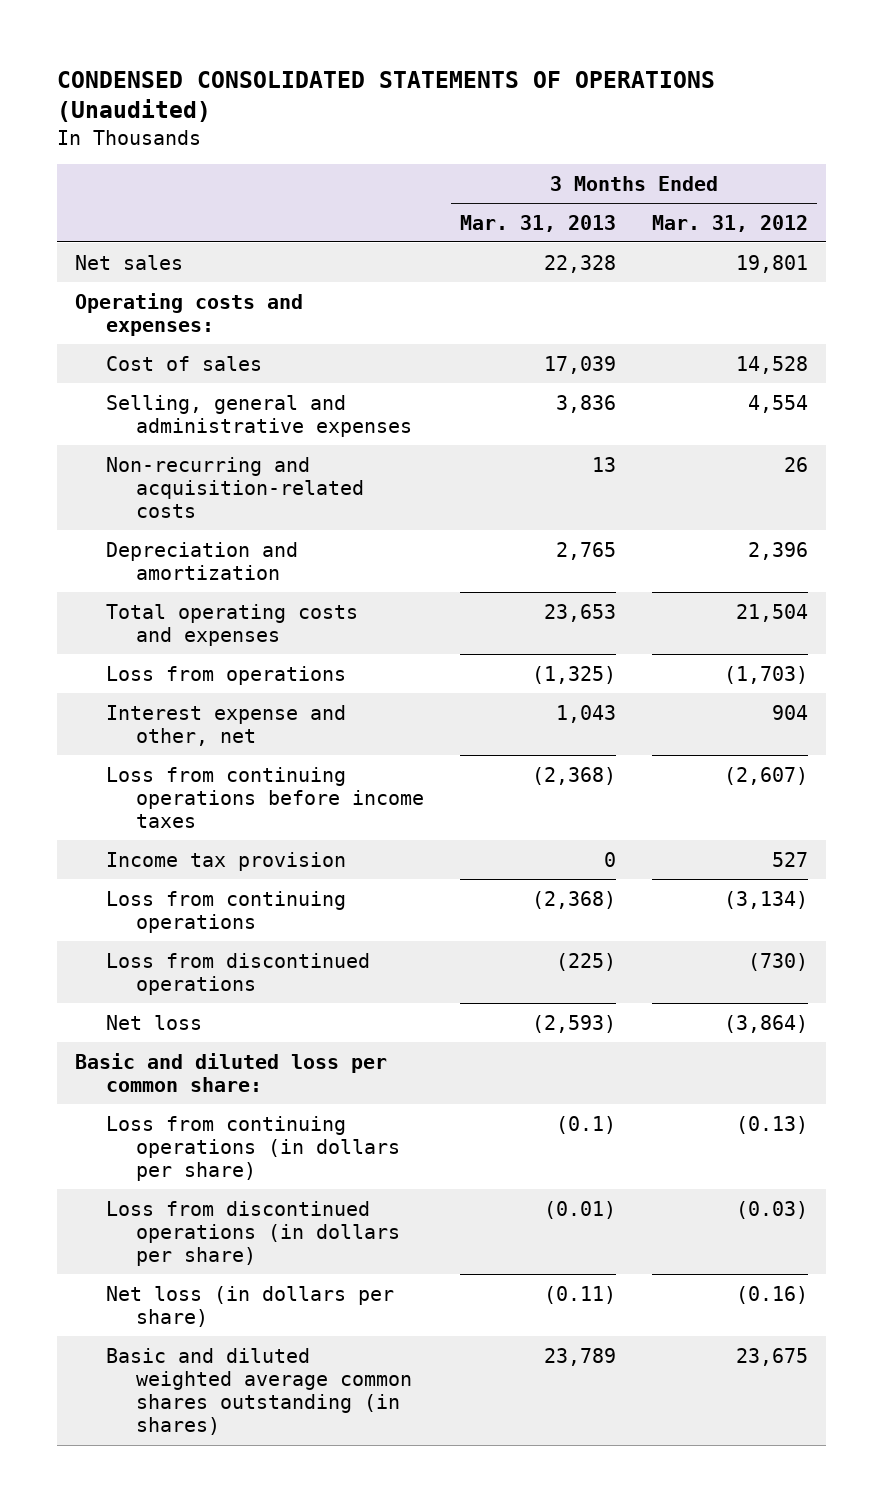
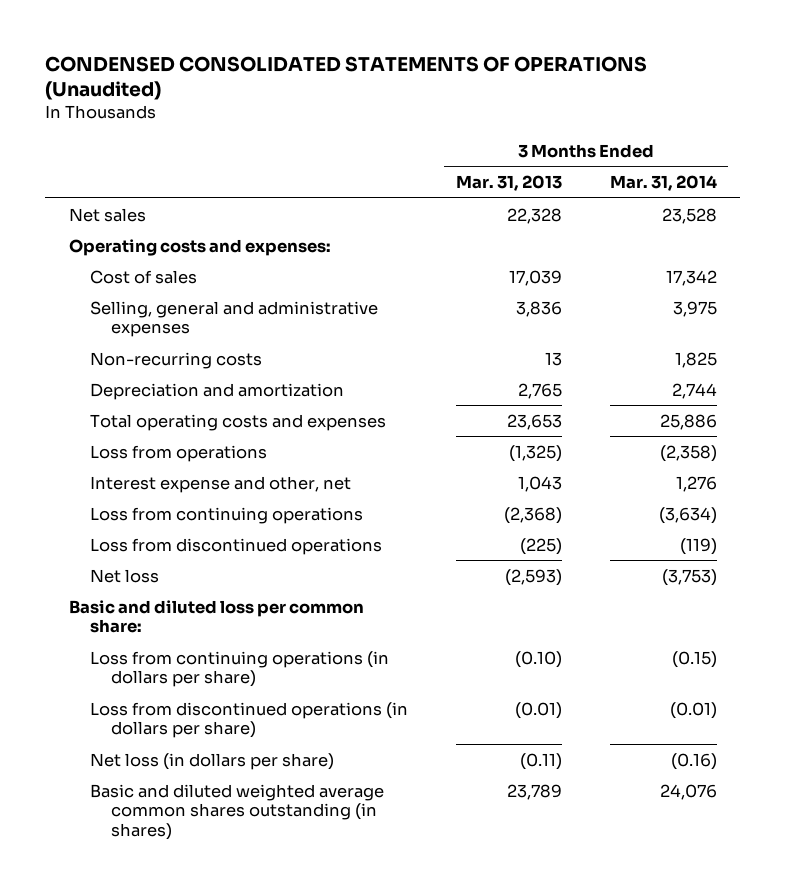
[651,214,808,232] Mar. 31, 2012 -> none
none -> [609,174,717,191] Mar. 31, 2014
[105,456,364,519] Non-recurring and acquisition-related costs -> [90,351,263,369] Non-recurring costs
[105,766,424,829] Loss from continuing operations before income taxes -> none
[105,851,346,871] Income tax provision -> none
[555,1115,616,1134] (0.1) -> [514,650,562,668] (0.10)

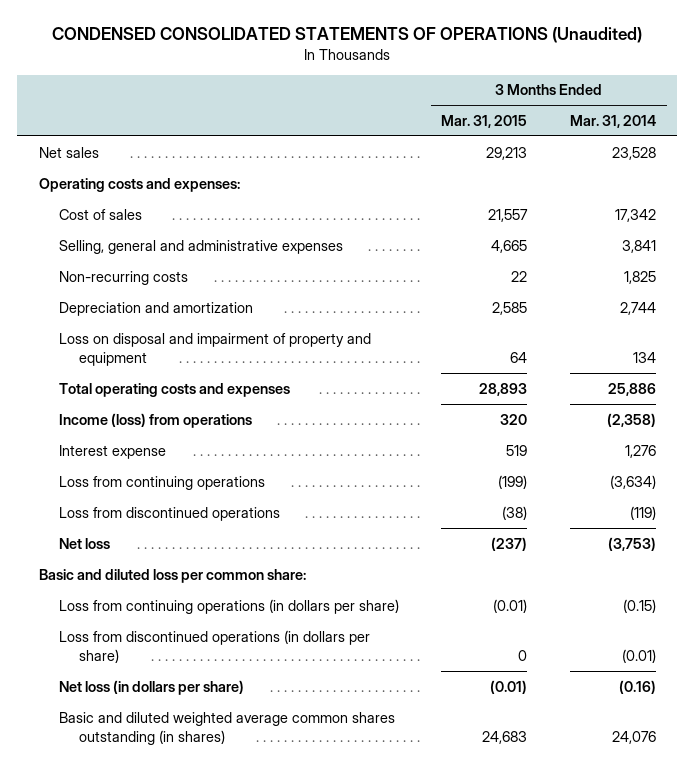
[455,174,562,191] Mar. 31, 2013 -> none
none -> [441,114,528,128] Mar. 31, 2015
[672,300,717,317] 3,975 -> [622,239,657,253] 3,841
none -> [58,332,371,366] Loss on disposal and impairment of property and equipment
[90,444,268,462] Loss from operations -> [58,412,252,428] Income (loss) from operations
[90,475,352,493] Interest expense and other, net -> [58,444,166,459] Interest expense

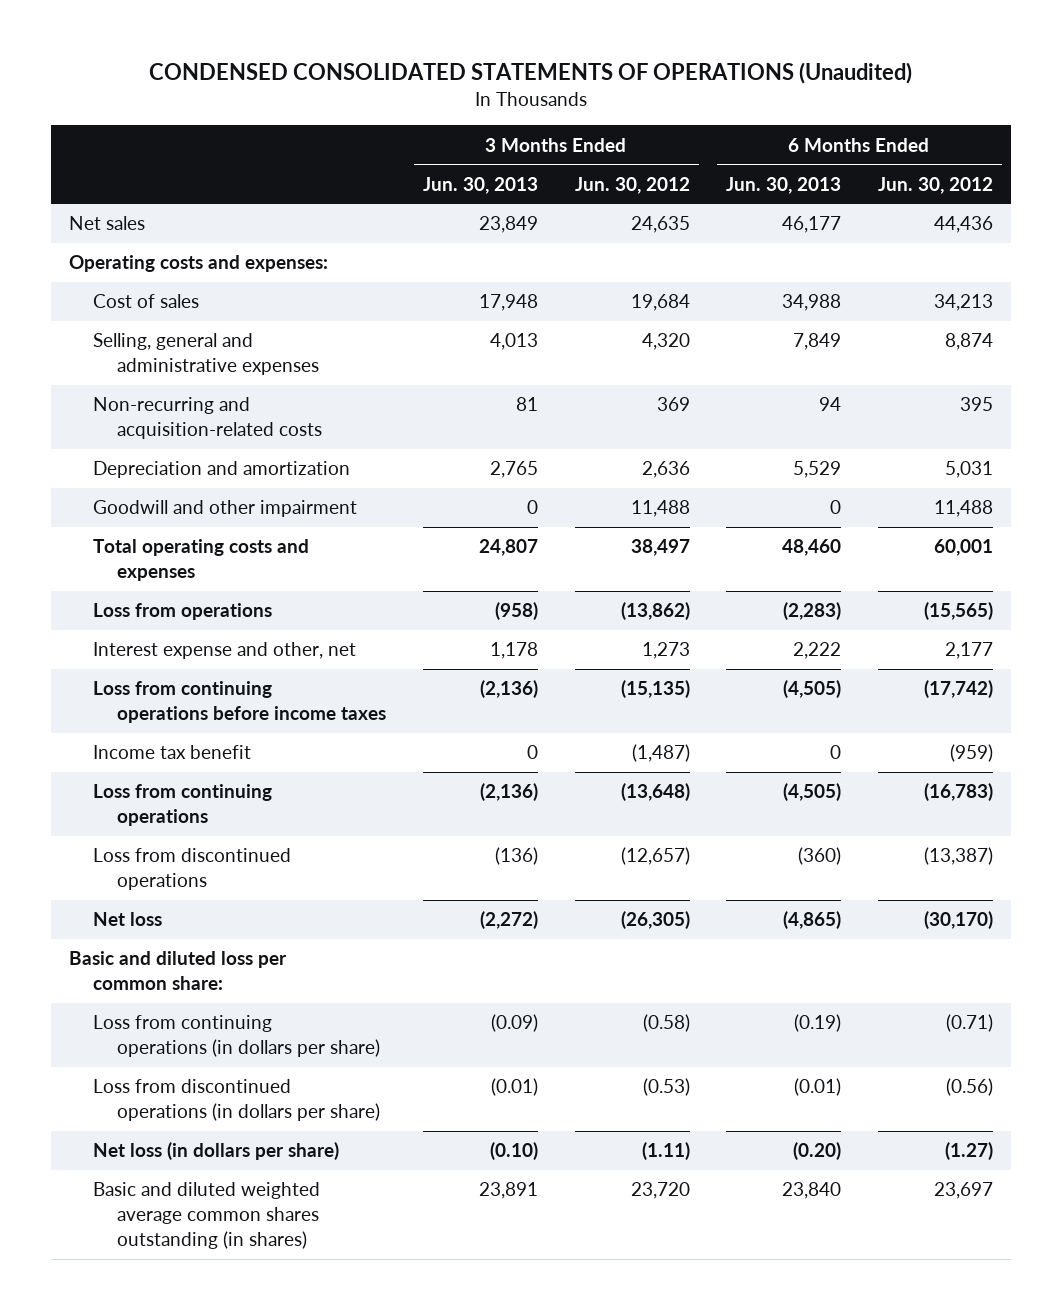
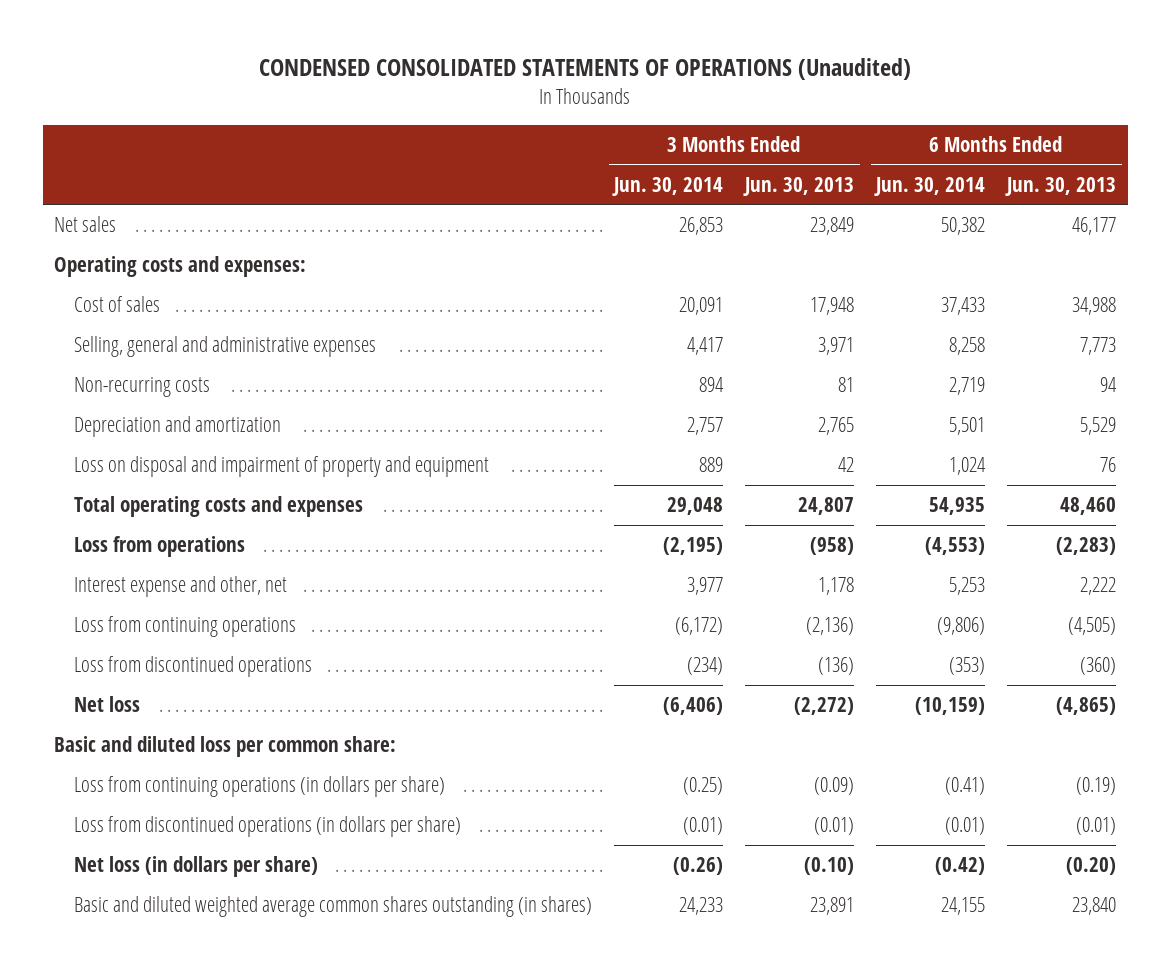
[574,176,690,194] Jun. 30, 2012 -> none
[877,176,993,194] Jun. 30, 2012 -> none
none -> [612,176,724,196] Jun. 30, 2014
none -> [874,176,986,196] Jun. 30, 2014
[490,333,539,351] 4,013 -> [818,337,855,356] 3,971
[793,333,842,351] 7,849 -> [1080,337,1117,356] 7,773
[93,397,323,440] Non-recurring and acquisition-related costs -> [73,377,210,398] Non-recurring costs
[93,500,358,518] Goodwill and other impairment -> none
none -> [73,456,489,478] Loss on disposal and impairment of property and equipment
[93,681,387,724] Loss from continuing operations before income taxes -> none
[93,745,252,760] Income tax benefit -> none

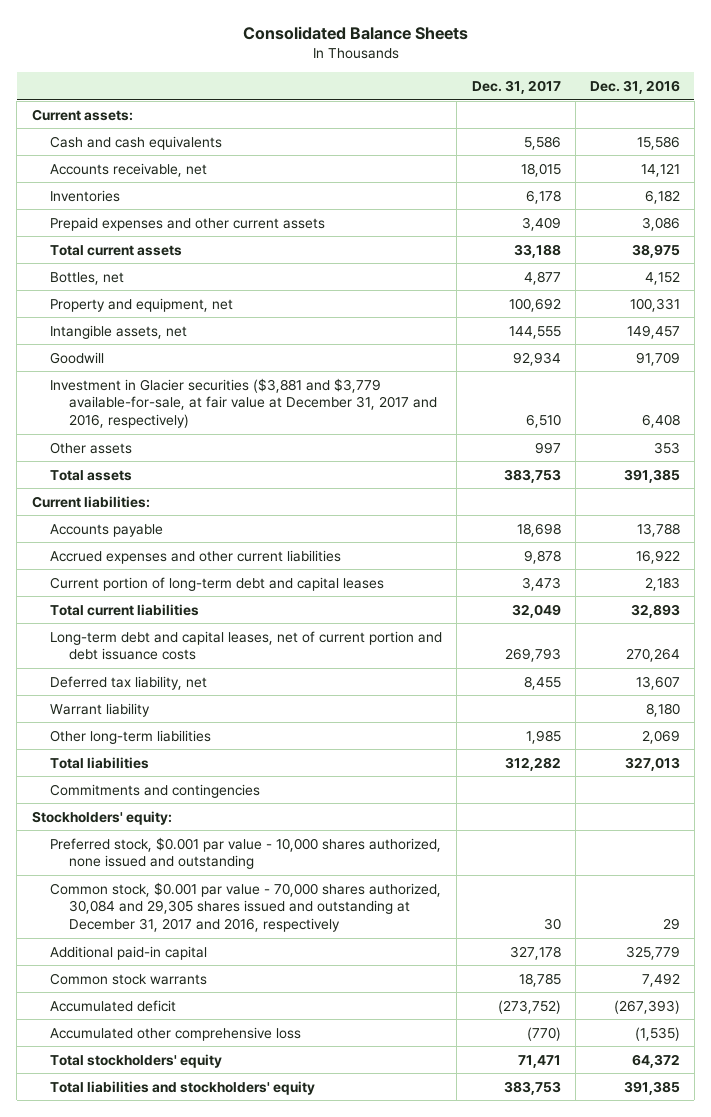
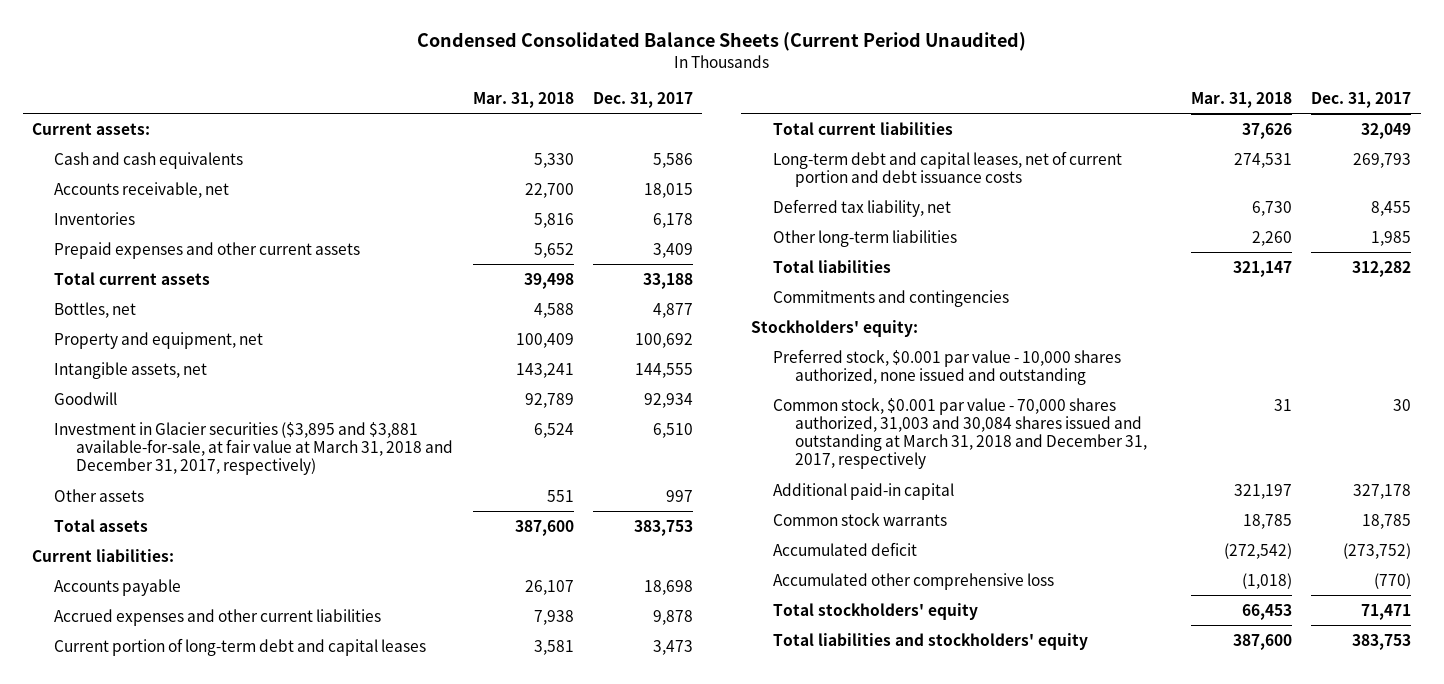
[242,26,468,41] Consolidated Balance Sheets -> [416,31,1026,51] Condensed Consolidated Balance Sheets (Current Period Unaudited)
[589,80,680,95] Dec. 31, 2016 -> none
none -> [472,91,574,108] Mar. 31, 2018
[50,377,438,429] Investment in Glacier securities ($3,881 and $3,779 available-for-sale, at fair value at December 31, 2017 and 2016, respectively) -> [54,421,454,476] Investment in Glacier securities ($3,895 and $3,881 available-for-sale, at fair value at March 31, 2018 and December 31, 2017, respectively)
[50,702,151,717] Warrant liability -> none
[50,881,442,933] Common stock, $0.001 par value - 70,000 shares authorized, 30,084 and 29,305 shares issued and outstanding at December 31, 2017 and 2016, respectively -> [772,397,1148,470] Common stock, $0.001 par value - 70,000 shares authorized, 31,003 and 30,084 shares issued and outstanding at March 31, 2018 and December 31, 2017, respectively

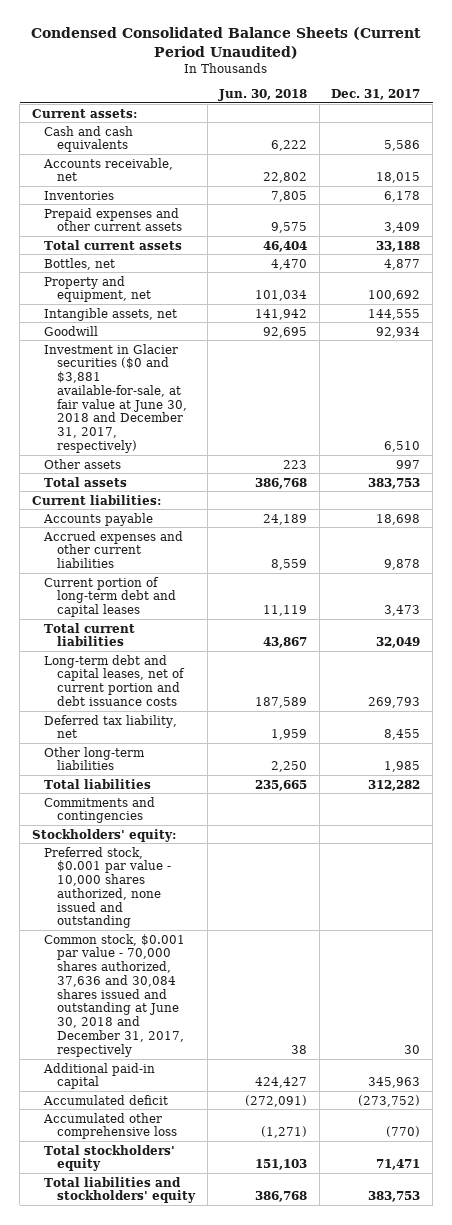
[472,91,574,108] Mar. 31, 2018 -> none
none -> [218,89,308,102] Jun. 30, 2018
[54,421,454,476] Investment in Glacier securities ($3,895 and $3,881 available-for-sale, at fair value at March 31, 2018 and December 31, 2017, respectively) -> [44,343,187,453] Investment in Glacier securities ($0 and $3,881 available-for-sale, at fair value at June 30, 2018 and December 31, 2017, respectively)
[772,512,947,526] Common stock warrants -> none
[772,397,1148,470] Common stock, $0.001 par value - 70,000 shares authorized, 31,003 and 30,084 shares issued and outstanding at March 31, 2018 and December 31, 2017, respectively -> [44,933,186,1057] Common stock, $0.001 par value - 70,000 shares authorized, 37,636 and 30,084 shares issued and outstanding at June 30, 2018 and December 31, 2017, respectively
[1353,483,1412,499] 327,178 -> [368,1077,421,1089] 345,963

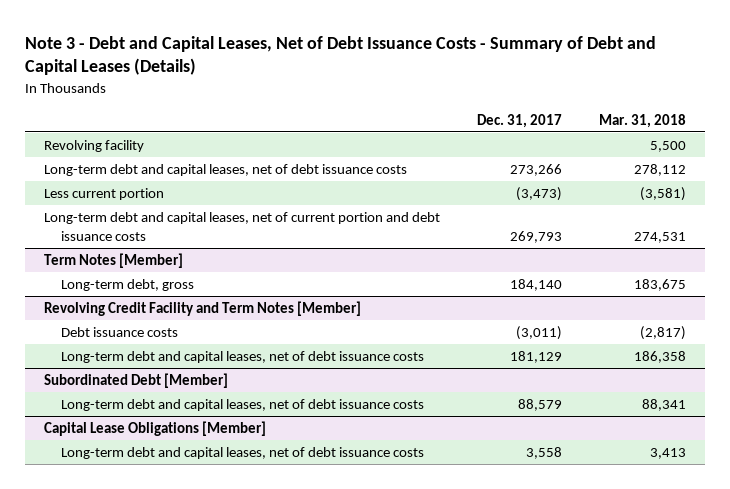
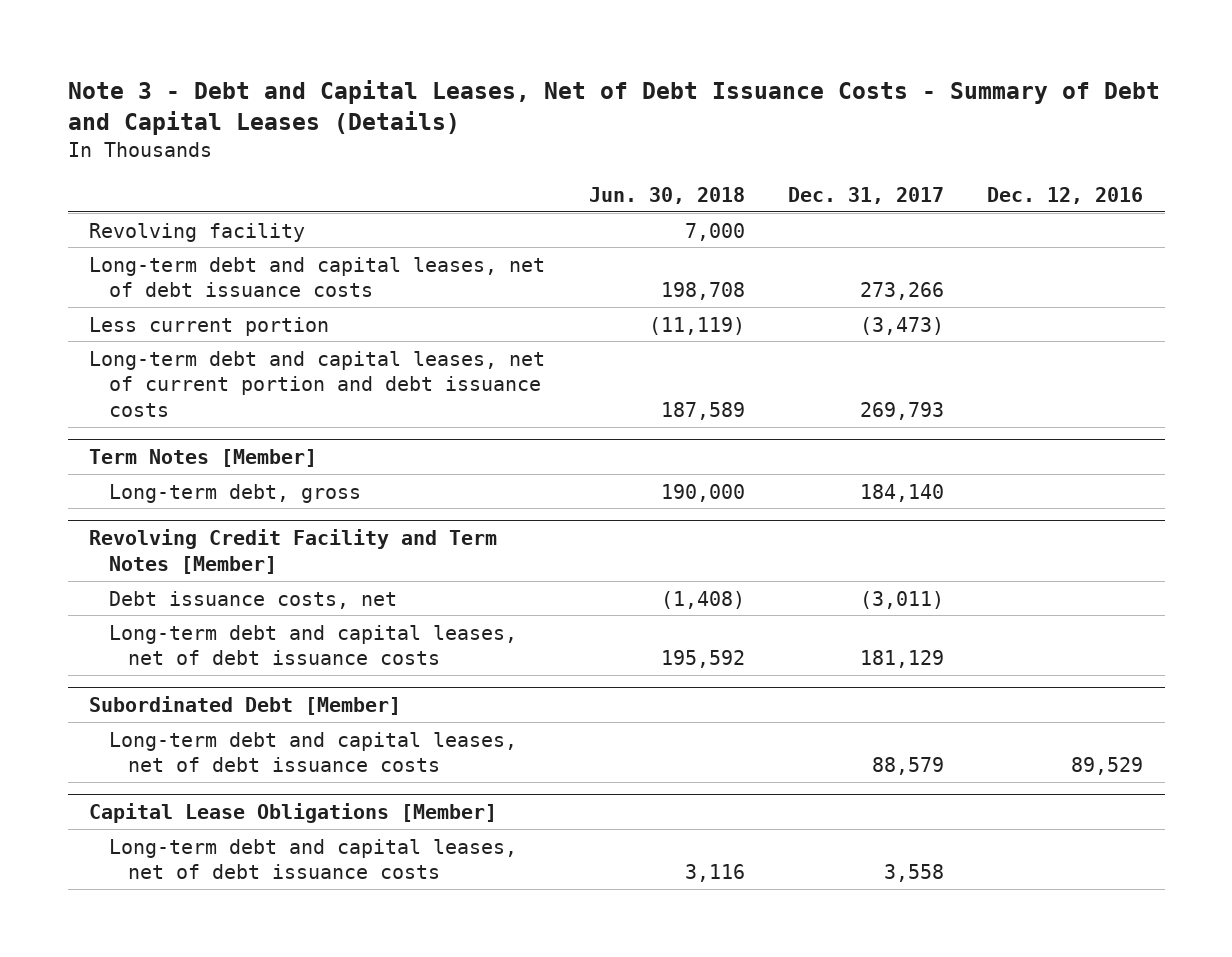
[599,113,687,128] Mar. 31, 2018 -> none
none -> [588,186,745,204] Jun. 30, 2018
none -> [987,186,1144,204] Dec. 12, 2016
[61,326,179,337] Debt issuance costs -> [108,590,397,609] Debt issuance costs, net

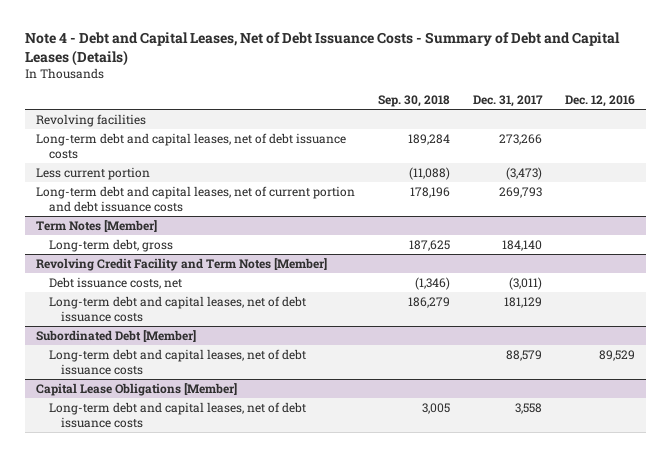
[67,79,1160,135] Note 3 - Debt and Capital Leases, Net of Debt Issuance Costs - Summary of Debt and Capital Leases (Details) -> [24,32,620,66] Note 4 - Debt and Capital Leases, Net of Debt Issuance Costs - Summary of Debt and Capital Leases (Details)
[588,186,745,204] Jun. 30, 2018 -> none
none -> [378,94,451,107] Sep. 30, 2018
[89,222,306,242] Revolving facility -> [36,113,147,127] Revolving facilities

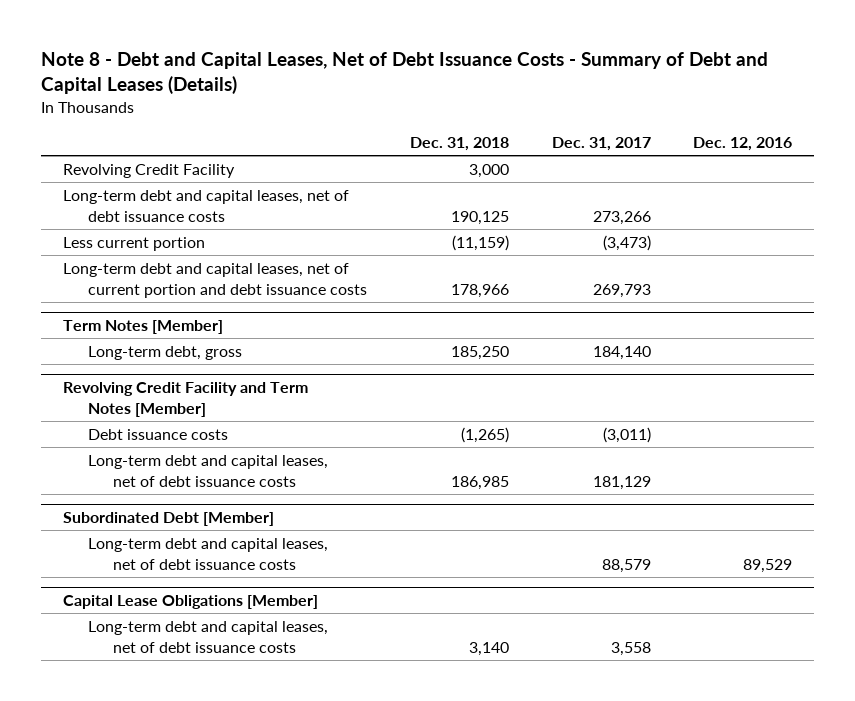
[24,32,620,66] Note 4 - Debt and Capital Leases, Net of Debt Issuance Costs - Summary of Debt and Capital Leases (Details) -> [41,52,769,95] Note 8 - Debt and Capital Leases, Net of Debt Issuance Costs - Summary of Debt and Capital Leases (Details)
[378,94,451,107] Sep. 30, 2018 -> none
none -> [409,137,509,152] Dec. 31, 2018
[36,113,147,127] Revolving facilities -> [62,163,235,178] Revolving Credit Facility
[48,276,182,289] Debt issuance costs, net -> [87,428,228,440] Debt issuance costs

